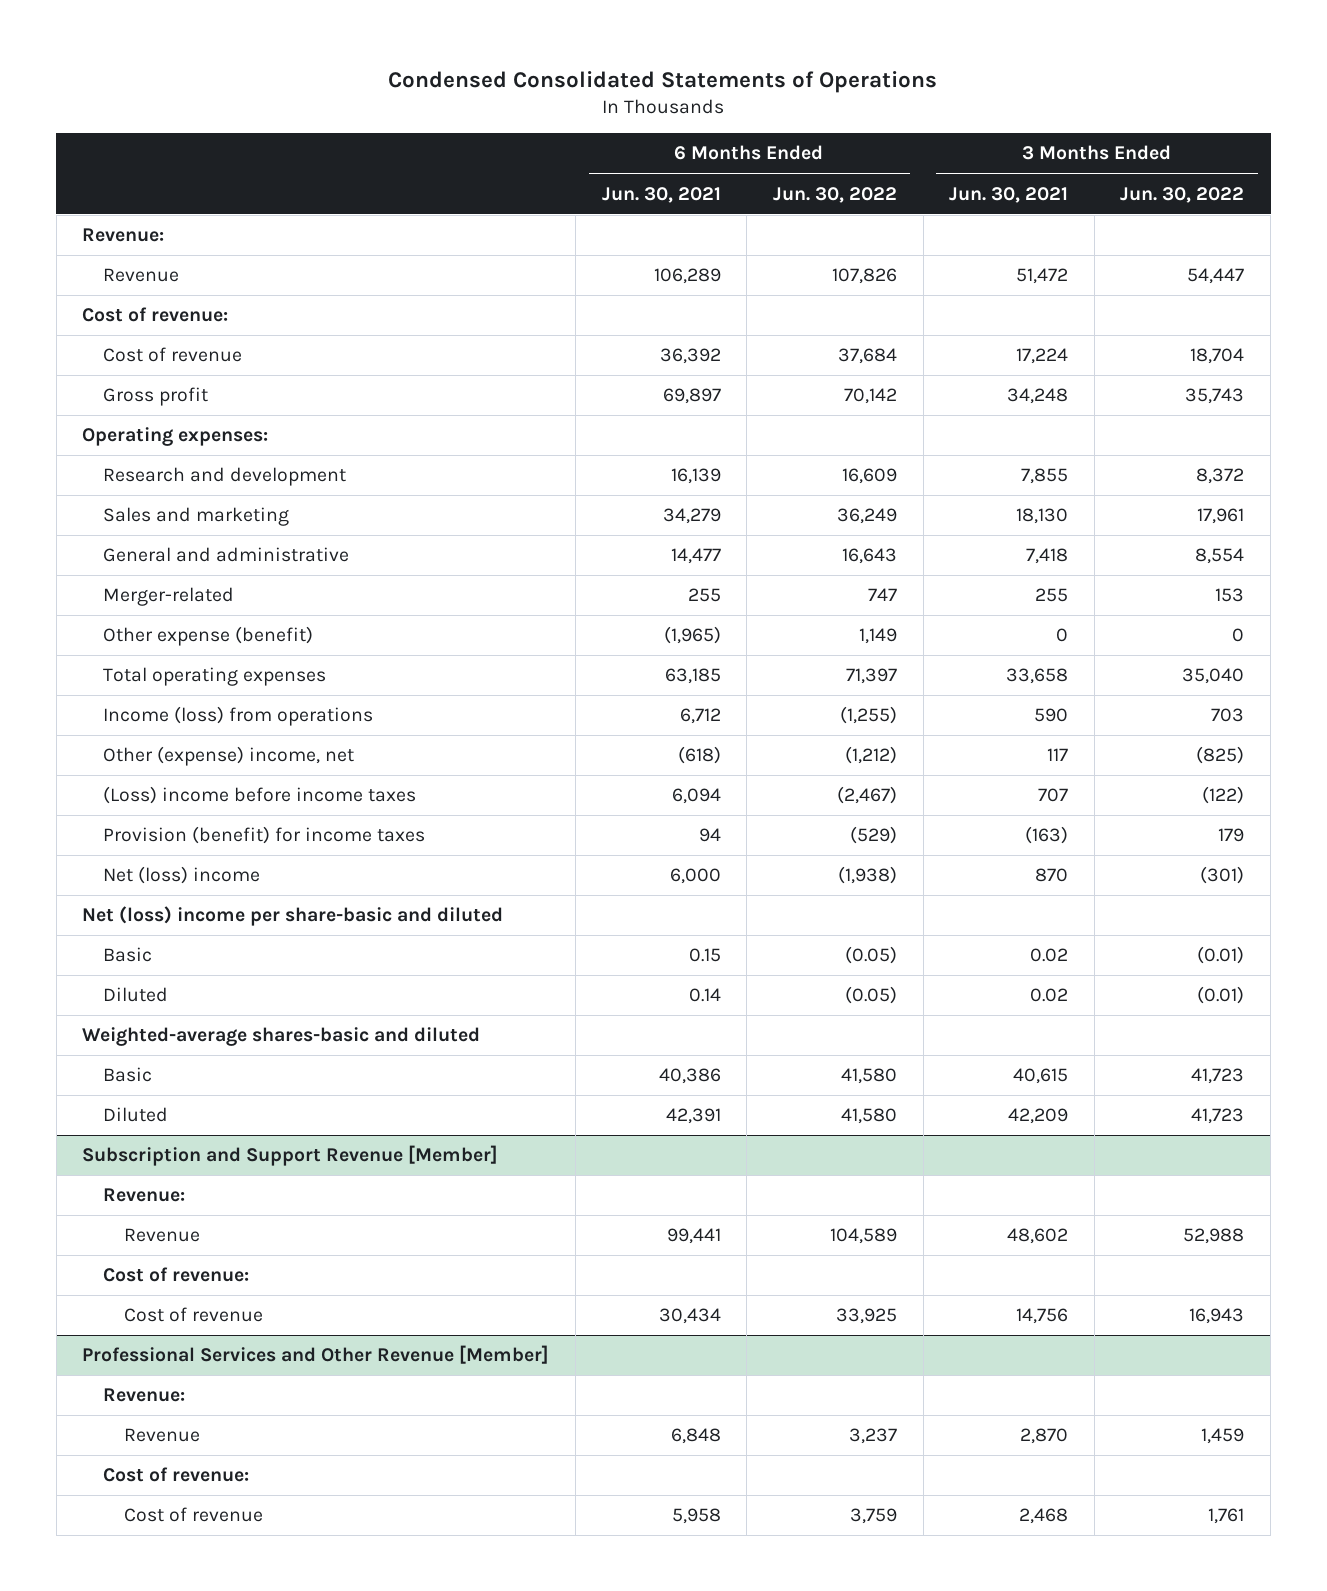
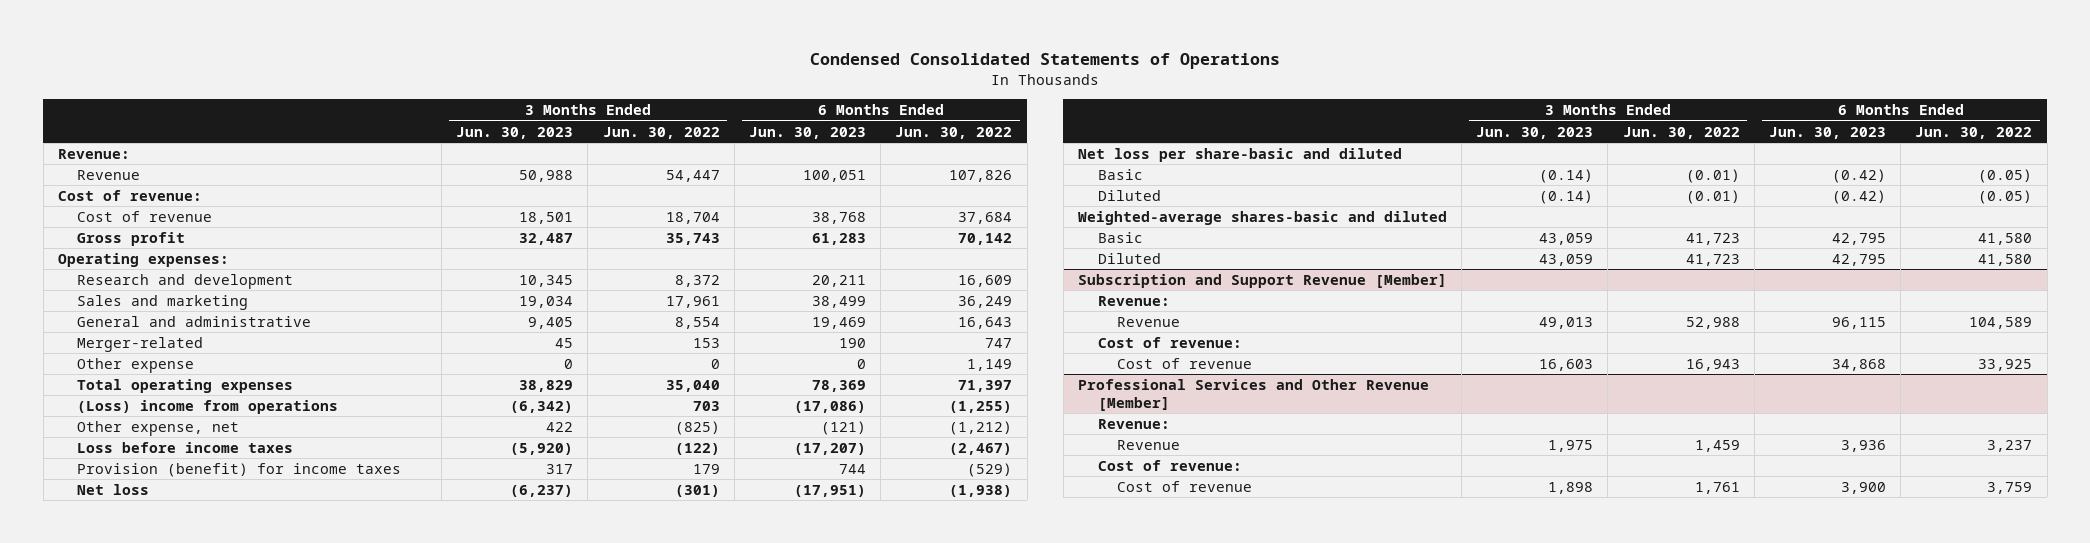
[601,186,721,203] Jun. 30, 2021 -> none
[949,186,1069,203] Jun. 30, 2021 -> none
none -> [456,126,574,139] Jun. 30, 2023
none -> [748,126,866,139] Jun. 30, 2023
[103,626,314,647] Other expense (benefit) -> [77,357,195,373] Other expense
[103,706,374,727] Income (loss) from operations -> [77,399,339,414] (Loss) income from operations
[103,746,355,767] Other (expense) income, net -> [77,420,240,436] Other expense, net
[103,786,417,805] (Loss) income before income taxes -> [77,441,294,453] Loss before income taxes
[103,866,261,885] Net (loss) income -> [77,483,150,495] Net loss
[82,906,504,927] Net (loss) income per share-basic and diluted -> [1077,147,1402,162] Net loss per share-basic and diluted

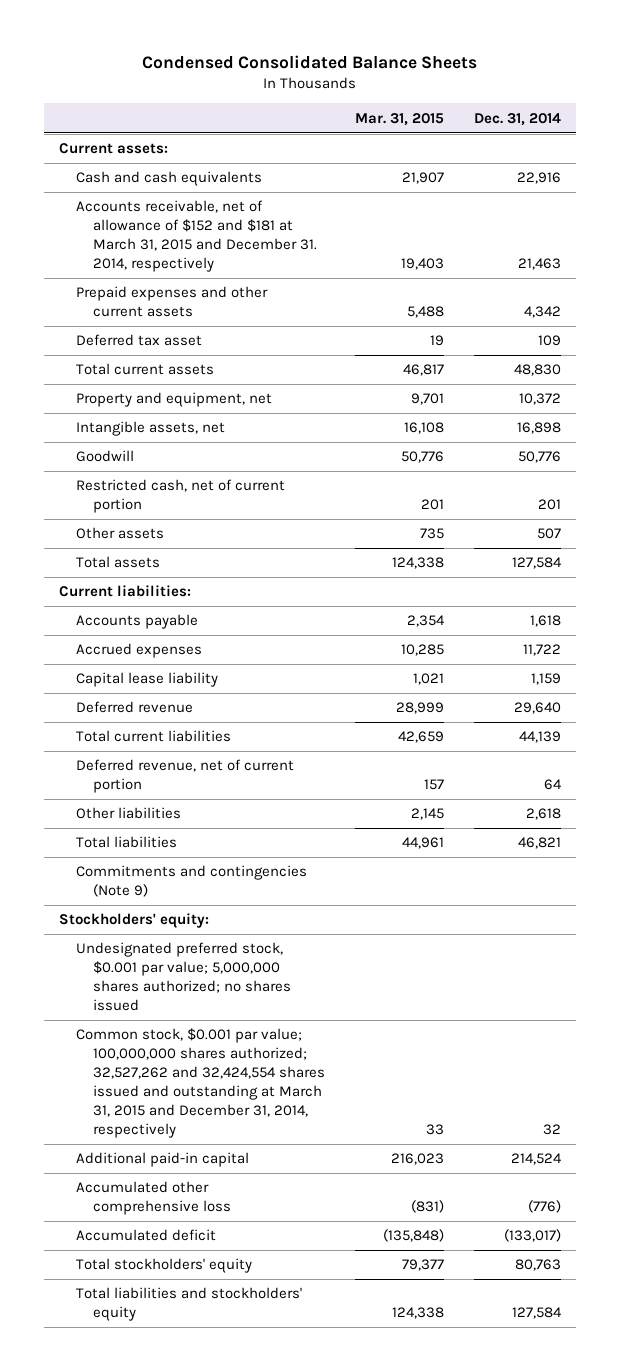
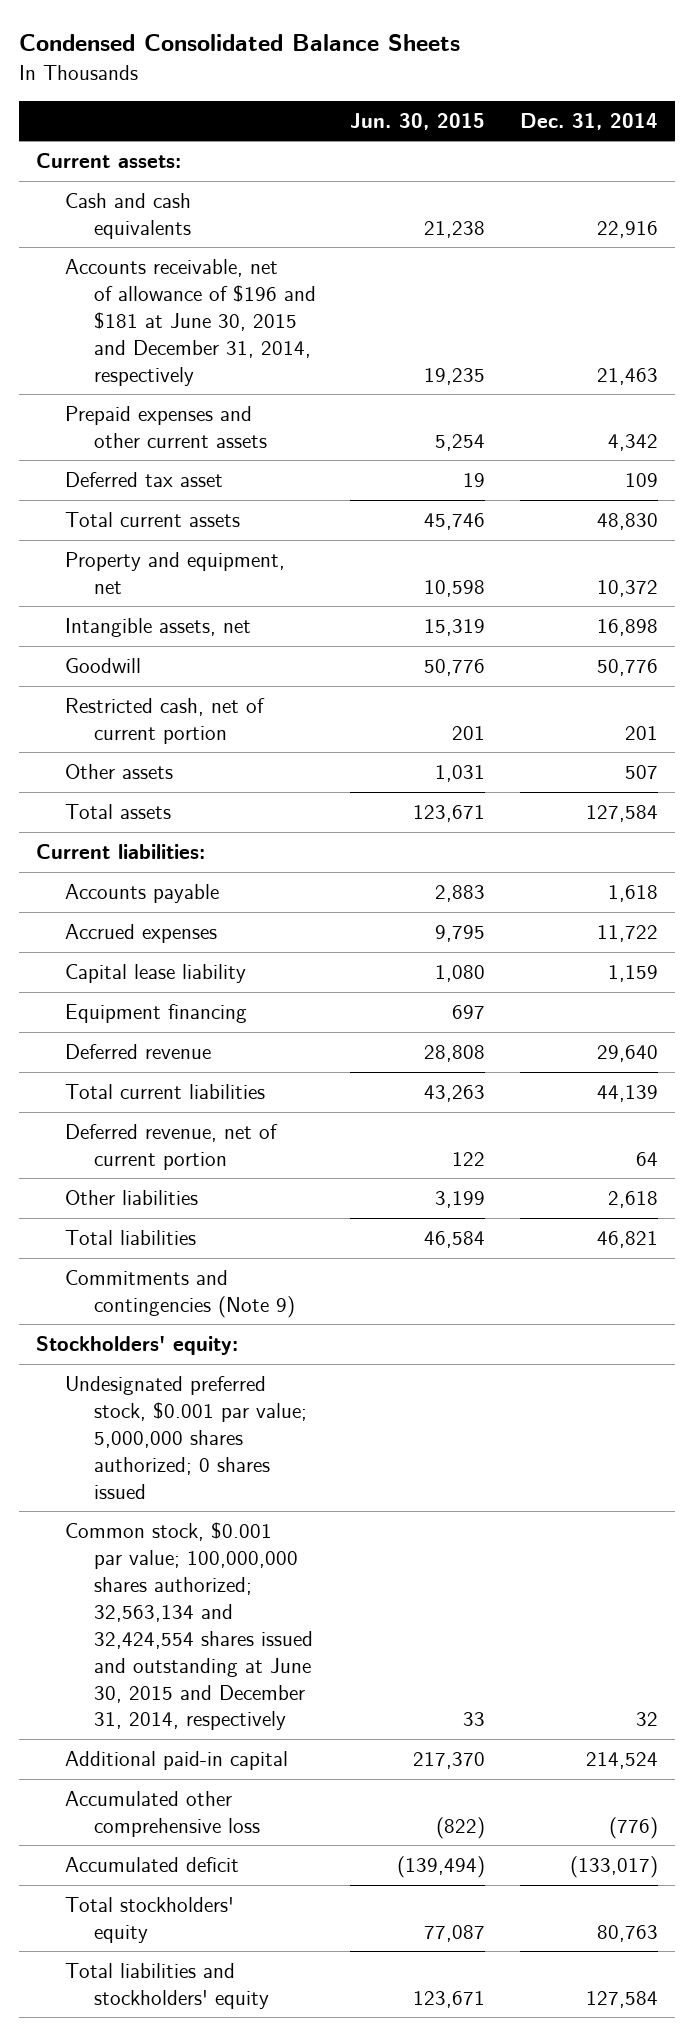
[355,112,445,126] Mar. 31, 2015 -> none
none -> [350,112,486,130] Jun. 30, 2015
[76,200,318,273] Accounts receivable, net of allowance of $152 and $181 at March 31, 2015 and December 31. 2014, respectively -> [65,259,316,386] Accounts receivable, net of allowance of $196 and $181 at June 30, 2015 and December 31, 2014, respectively
none -> [65,1004,248,1024] Equipment financing
[76,942,292,1012] Undesignated preferred stock, $0.001 par value; 5,000,000 shares authorized; no shares issued -> [65,1376,307,1499] Undesignated preferred stock, $0.001 par value; 5,000,000 shares authorized; 0 shares issued
[76,1028,326,1139] Common stock, $0.001 par value; 100,000,000 shares authorized; 32,527,262 and 32,424,554 shares issued and outstanding at March 31, 2015 and December 31, 2014, respectively -> [65,1522,313,1731] Common stock, $0.001 par value; 100,000,000 shares authorized; 32,563,134 and 32,424,554 shares issued and outstanding at June 30, 2015 and December 31, 2014, respectively

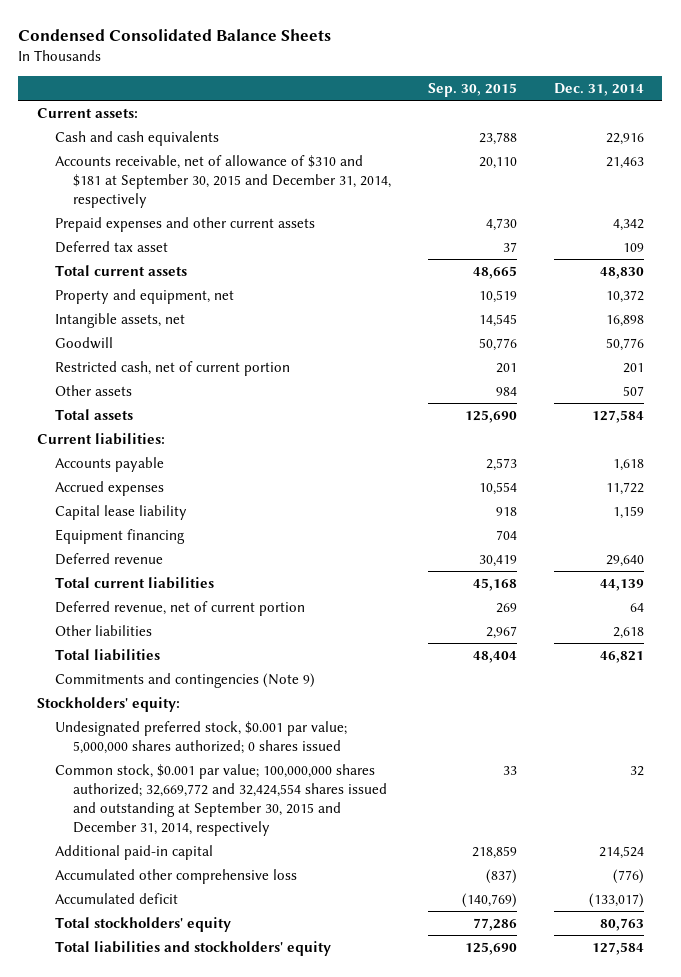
[350,112,486,130] Jun. 30, 2015 -> none
none -> [427,83,517,98] Sep. 30, 2015
[65,259,316,386] Accounts receivable, net of allowance of $196 and $181 at June 30, 2015 and December 31, 2014, respectively -> [54,154,391,208] Accounts receivable, net of allowance of $310 and $181 at September 30, 2015 and December 31, 2014, respectively
[65,1522,313,1731] Common stock, $0.001 par value; 100,000,000 shares authorized; 32,563,134 and 32,424,554 shares issued and outstanding at June 30, 2015 and December 31, 2014, respectively -> [54,763,387,836] Common stock, $0.001 par value; 100,000,000 shares authorized; 32,669,772 and 32,424,554 shares issued and outstanding at September 30, 2015 and December 31, 2014, respectively

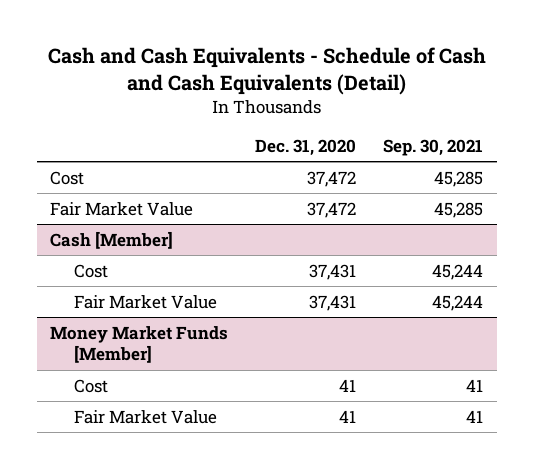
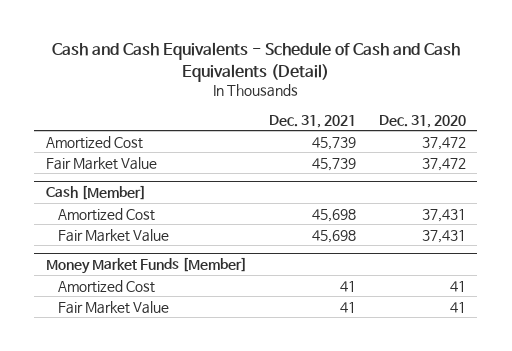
[383,138,484,156] Sep. 30, 2021 -> none
none -> [269,114,357,128] Dec. 31, 2021
[50,170,85,185] Cost -> [45,135,143,149] Amortized Cost
[73,263,108,278] Cost -> [58,207,156,221] Amortized Cost
[73,378,108,393] Cost -> [58,279,156,293] Amortized Cost

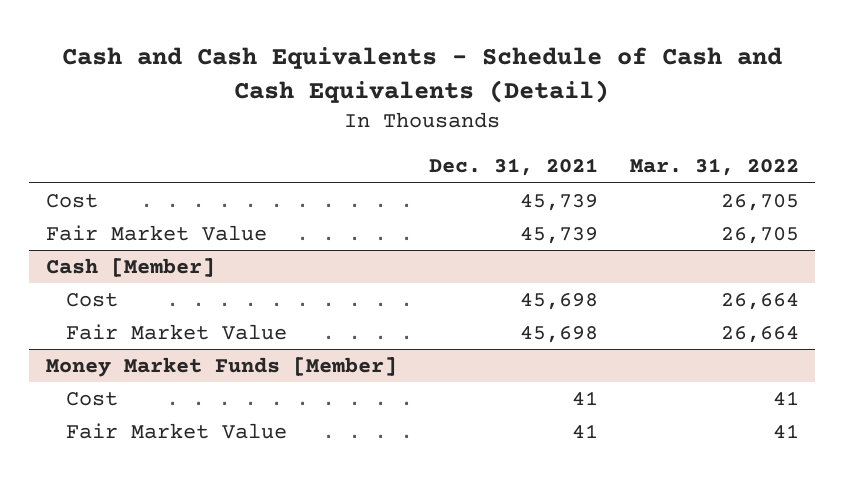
[379,114,467,128] Dec. 31, 2020 -> none
none -> [630,158,800,177] Mar. 31, 2022
[45,135,143,149] Amortized Cost -> [45,193,98,208] Cost
[58,207,156,221] Amortized Cost -> [65,292,118,307] Cost
[58,279,156,293] Amortized Cost -> [65,391,118,406] Cost

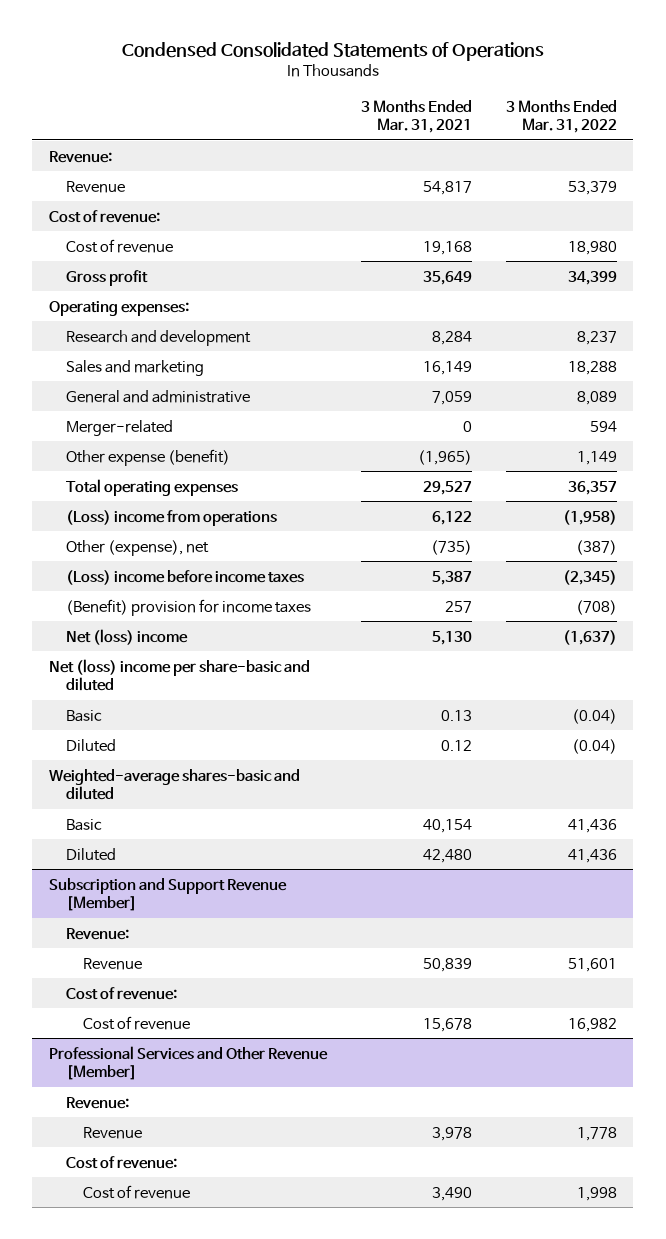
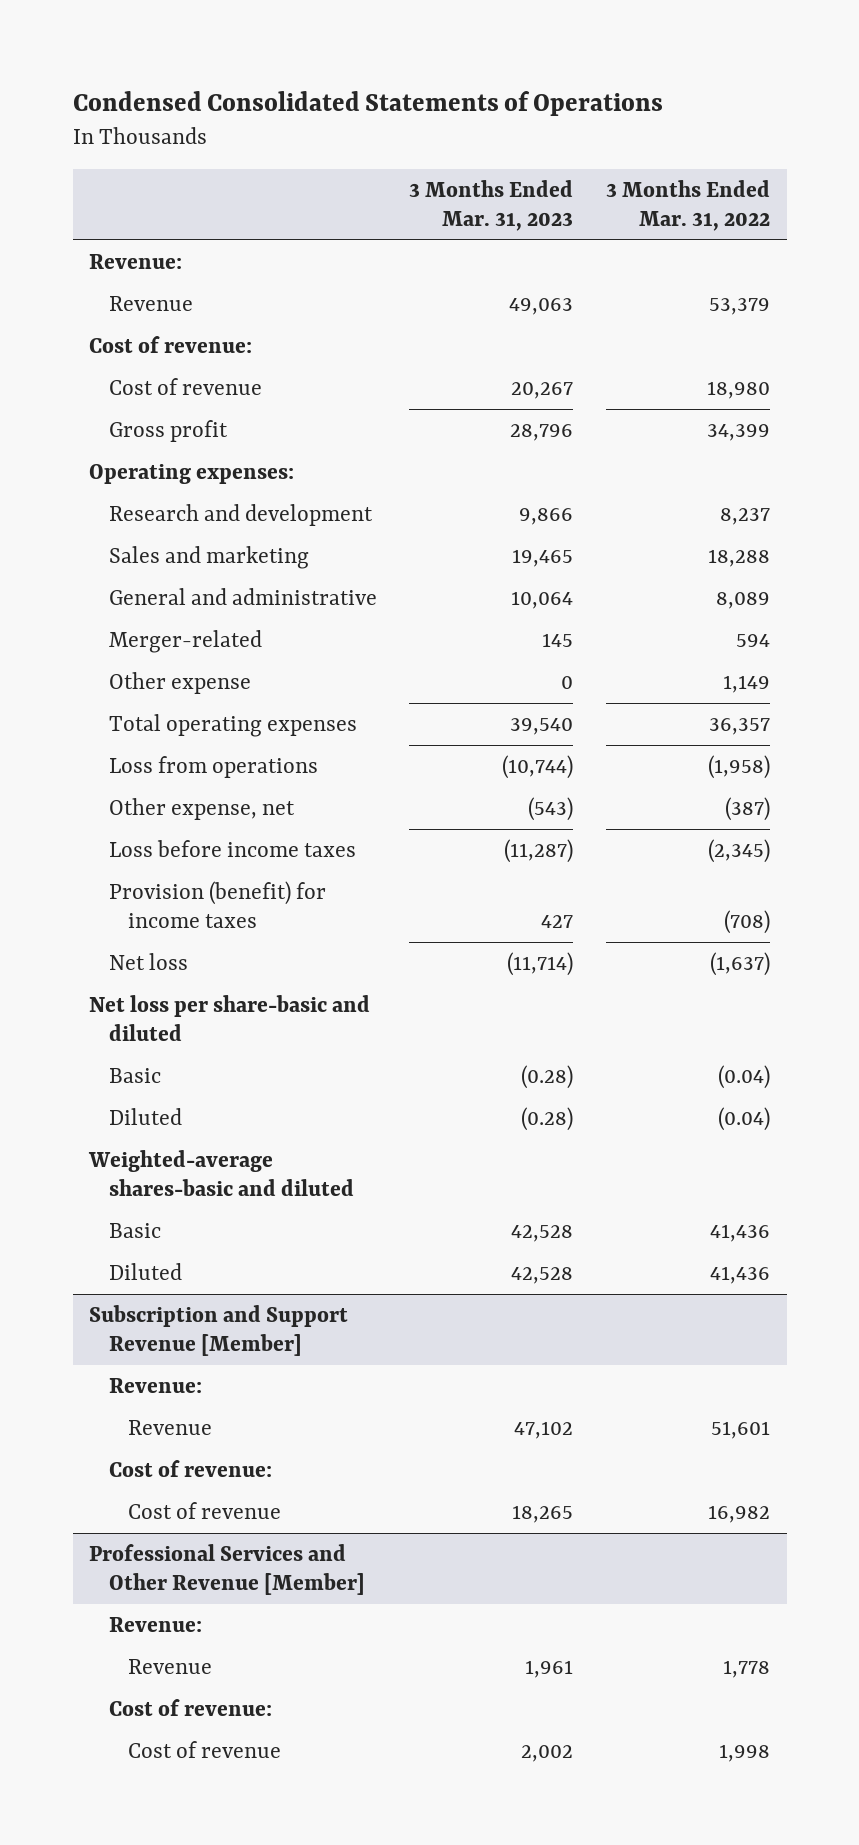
[360,99,472,134] 3 Months Ended Mar. 31, 2021 -> none
none -> [409,179,574,232] 3 Months Ended Mar. 31, 2023
[66,448,231,466] Other expense (benefit) -> [108,671,251,694] Other expense
[66,509,278,526] (Loss) income from operations -> [108,755,318,778] Loss from operations
[66,539,210,556] Other (expense), net -> [108,797,295,820] Other expense, net
[66,569,305,585] (Loss) income before income taxes -> [108,839,356,857] Loss before income taxes
[66,598,312,616] (Benefit) provision for income taxes -> [108,880,326,929] Provision (benefit) for income taxes
[66,628,189,645] Net (loss) income -> [108,952,188,970] Net loss
[48,658,310,692] Net (loss) income per share-basic and diluted -> [89,994,371,1042] Net loss per share-basic and diluted

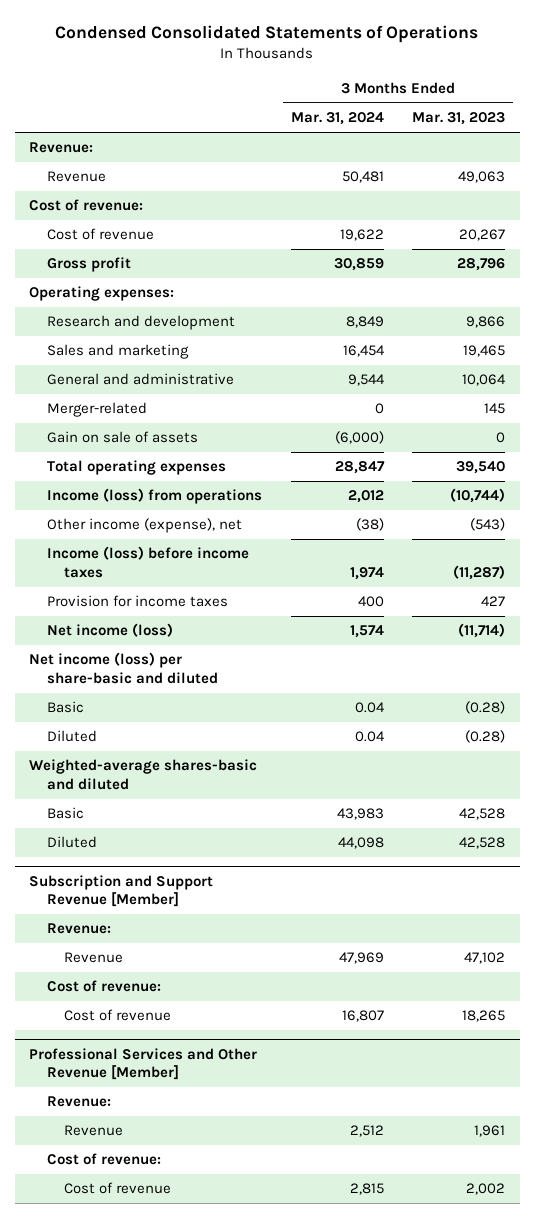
[606,179,771,232] 3 Months Ended Mar. 31, 2022 -> none
none -> [290,112,384,126] Mar. 31, 2024
[108,671,251,694] Other expense -> none
none -> [46,431,198,444] Gain on sale of assets
[108,755,318,778] Loss from operations -> [46,488,262,505] Income (loss) from operations
[108,797,295,820] Other expense, net -> [46,518,242,534] Other income (expense), net
[108,839,356,857] Loss before income taxes -> [46,546,249,578] Income (loss) before income taxes
[108,880,326,929] Provision (benefit) for income taxes -> [46,595,228,608] Provision for income taxes
[108,952,188,970] Net loss -> [46,623,173,638] Net income (loss)
[89,994,371,1042] Net loss per share-basic and diluted -> [29,652,218,684] Net income (loss) per share-basic and diluted

